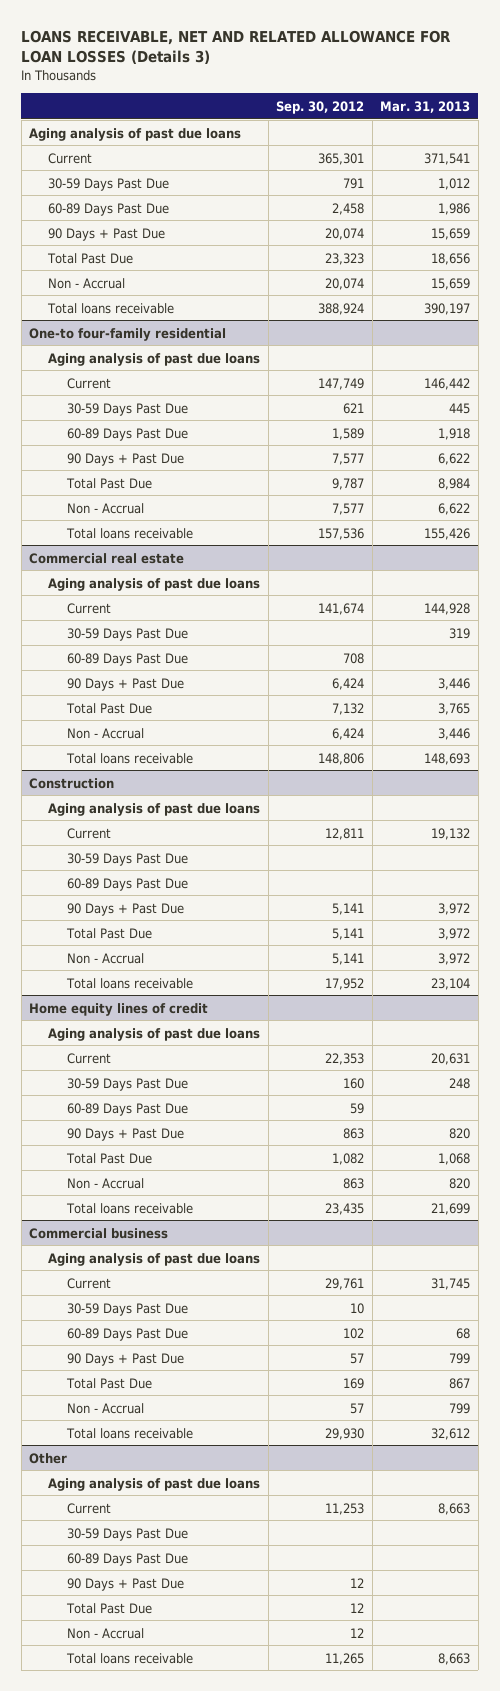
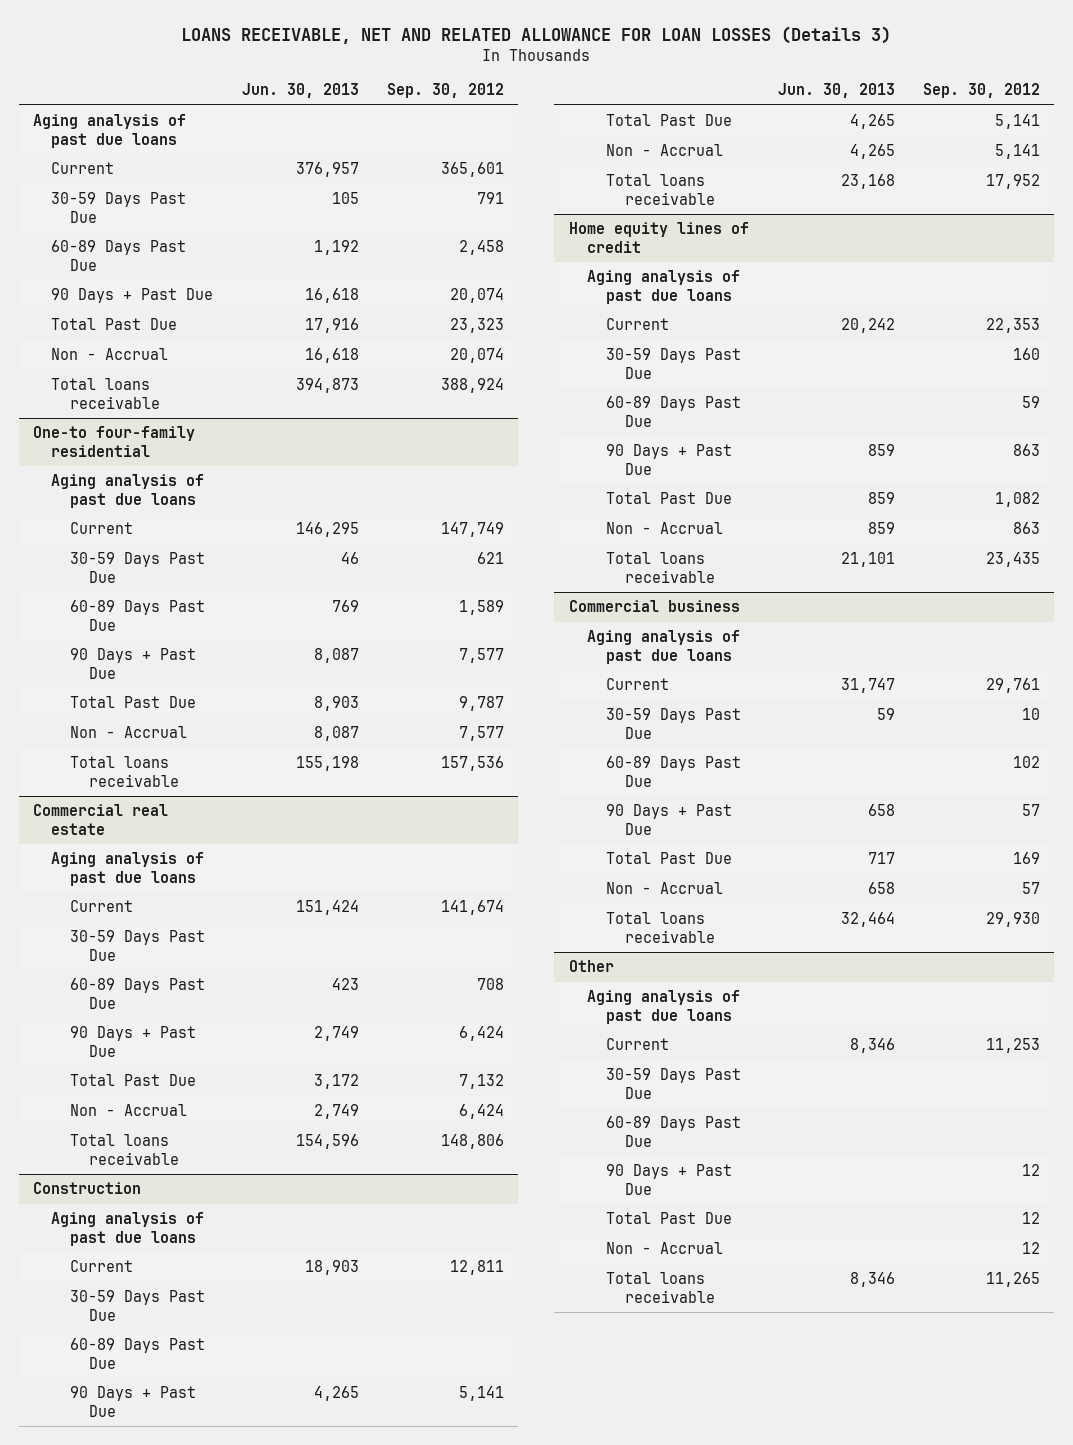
[380,100,471,113] Mar. 31, 2013 -> none
none -> [241,83,359,99] Jun. 30, 2013
[318,152,365,165] 365,301 -> [441,162,505,178] 365,601

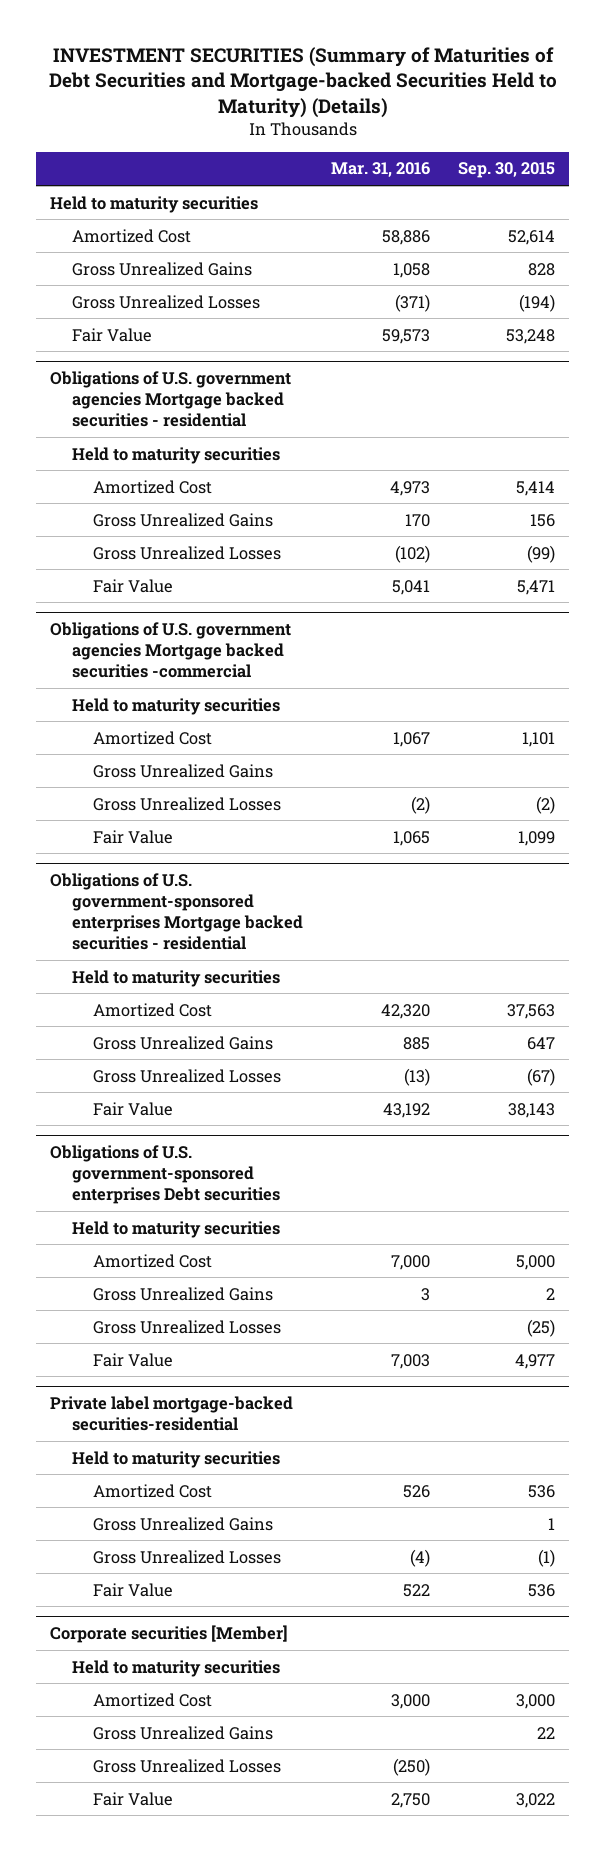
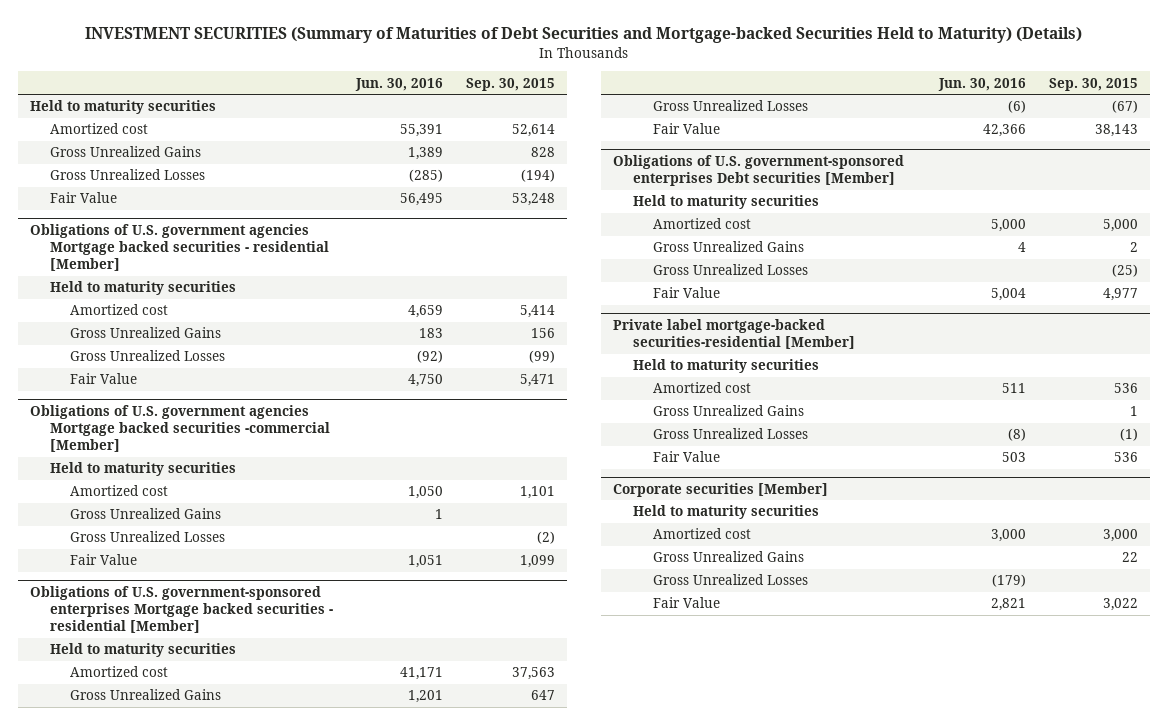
[330,162,430,178] Mar. 31, 2016 -> none
none -> [354,77,443,91] Jun. 30, 2016
[71,228,191,243] Amortized Cost -> [49,123,148,135] Amortized cost
[50,371,292,427] Obligations of U.S. government agencies Mortgage backed securities - residential -> [29,223,329,272] Obligations of U.S. government agencies Mortgage backed securities - residential [Member]
[93,479,213,494] Amortized Cost -> [69,304,168,316] Amortized cost
[50,622,292,678] Obligations of U.S. government agencies Mortgage backed securities -commercial -> [29,404,330,453] Obligations of U.S. government agencies Mortgage backed securities -commercial [Member]
[93,730,213,745] Amortized Cost -> [69,485,168,497] Amortized cost
[50,873,303,950] Obligations of U.S. government-sponsored enterprises Mortgage backed securities - residential -> [29,585,333,634] Obligations of U.S. government-sponsored enterprises Mortgage backed securities - residential [Member]
[93,1002,213,1017] Amortized Cost -> [69,666,168,678] Amortized cost
[50,1145,280,1204] Obligations of U.S. government-sponsored enterprises Debt securities -> [612,154,904,187] Obligations of U.S. government-sponsored enterprises Debt securities [Member]
[93,1253,213,1268] Amortized Cost -> [652,218,751,230] Amortized cost
[50,1396,294,1431] Private label mortgage-backed securities-residential -> [612,318,855,350] Private label mortgage-backed securities-residential [Member]
[93,1483,213,1498] Amortized Cost -> [652,382,751,394] Amortized cost
[93,1692,213,1707] Amortized Cost -> [652,528,751,540] Amortized cost

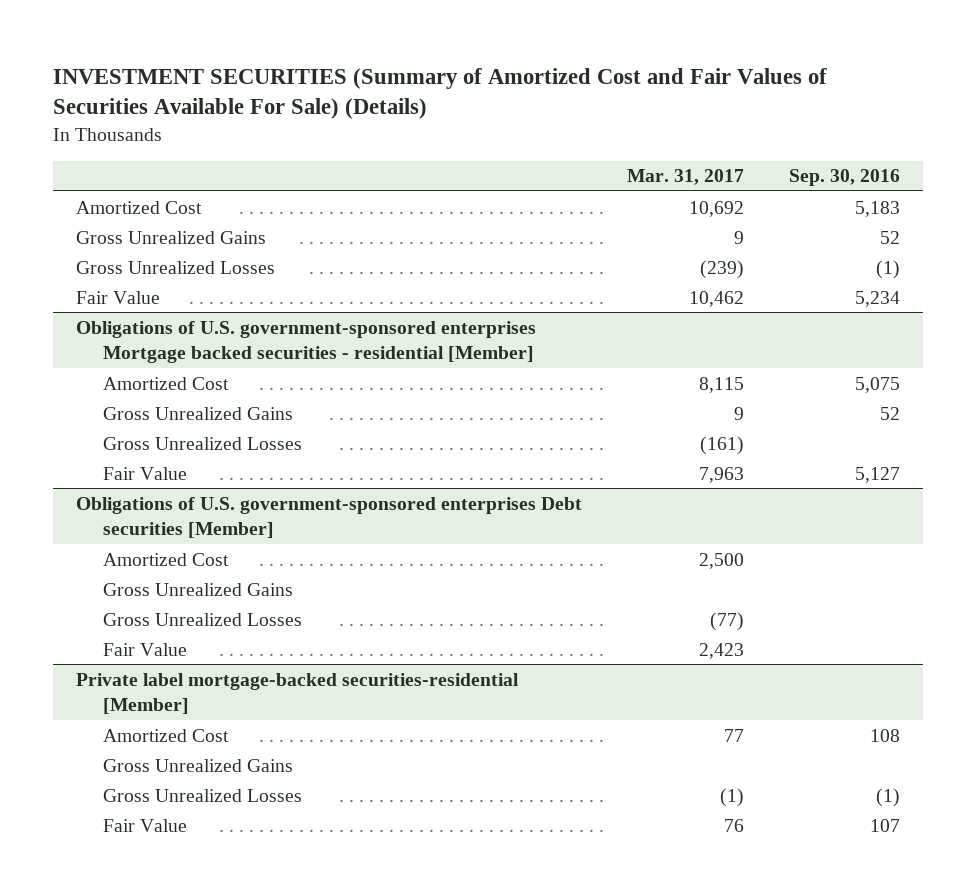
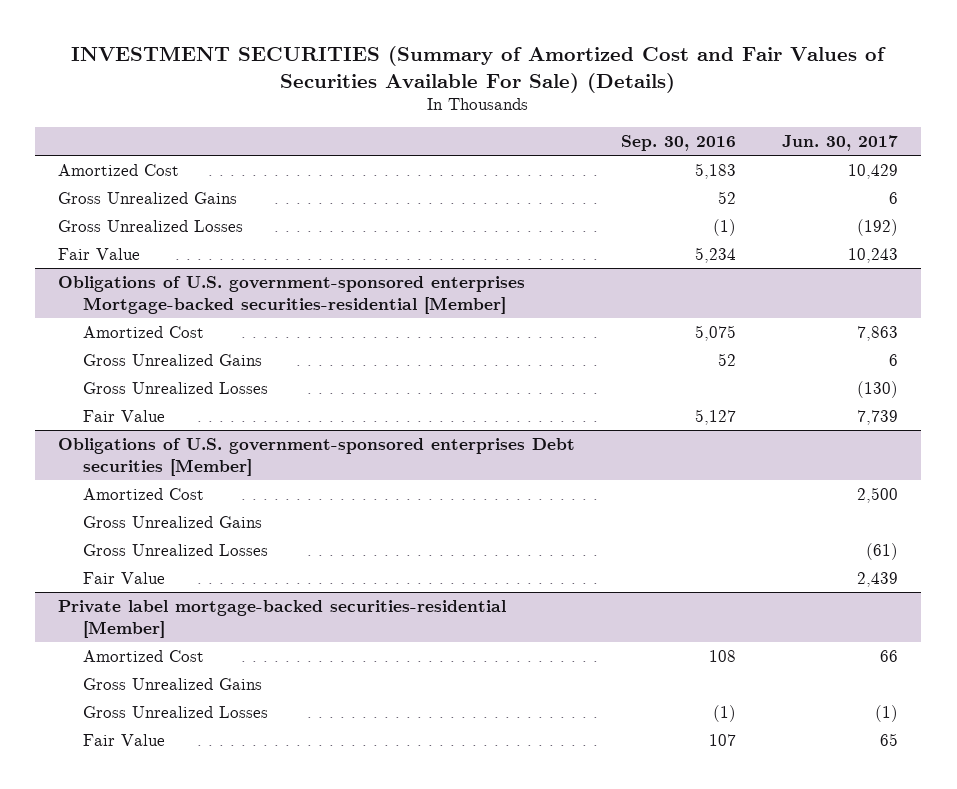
[626,169,744,186] Mar. 31, 2017 -> none
none -> [782,135,899,152] Jun. 30, 2017
[75,320,536,364] Obligations of U.S. government-sponsored enterprises Mortgage backed securities - residential [Member] -> [58,275,526,314] Obligations of U.S. government-sponsored enterprises Mortgage-backed securities-residential [Member]

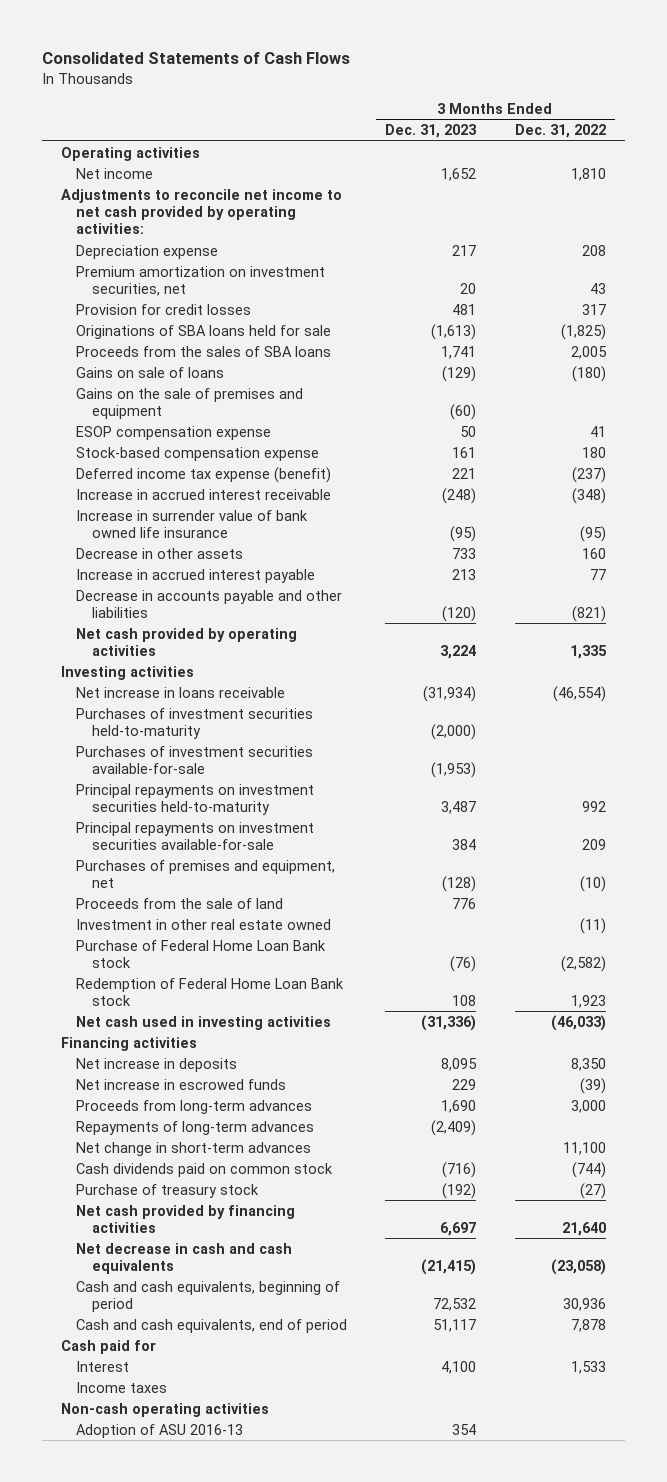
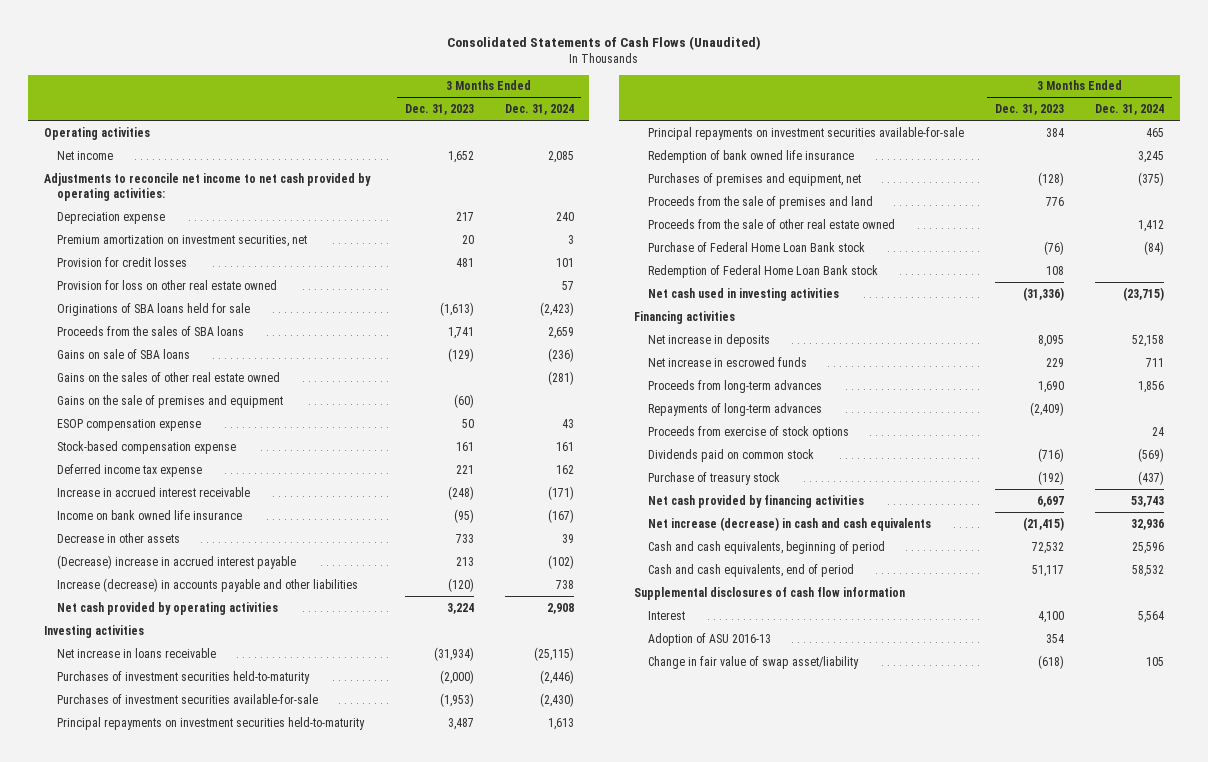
[41,52,350,65] Consolidated Statements of Cash Flows -> [447,35,762,50] Consolidated Statements of Cash Flows (Unaudited)
[514,124,606,139] Dec. 31, 2022 -> none
none -> [504,104,574,116] Dec. 31, 2024
none -> [57,279,278,290] Provision for loss on other real estate owned
[76,366,225,378] Gains on sale of loans -> [57,348,191,359] Gains on sale of SBA loans
none -> [57,371,281,382] Gains on the sales of other real estate owned
[76,466,332,483] Deferred income tax expense (benefit) -> [57,463,203,477] Deferred income tax expense
[76,509,309,538] Increase in surrender value of bank owned life insurance -> [57,509,243,520] Income on bank owned life insurance
[76,568,316,583] Increase in accrued interest payable -> [57,554,297,569] (Decrease) increase in accrued interest payable
[76,589,343,618] Decrease in accounts payable and other liabilities -> [57,577,359,592] Increase (decrease) in accounts payable and other liabilities
none -> [648,149,855,163] Redemption of bank owned life insurance
[76,918,332,930] Investment in other real estate owned -> none
[76,897,284,909] Proceeds from the sale of land -> [648,195,874,209] Proceeds from the sale of premises and land
none -> [648,218,896,229] Proceeds from the sale of other real estate owned
[76,1141,312,1156] Net change in short-term advances -> none
none -> [648,425,850,439] Proceeds from exercise of stock options
[76,1162,334,1177] Cash dividends paid on common stock -> [648,448,815,462] Dividends paid on common stock
[76,1242,293,1274] Net decrease in cash and cash equivalents -> [648,516,932,531] Net increase (decrease) in cash and cash equivalents
[61,1339,157,1354] Cash paid for -> none
none -> [634,586,906,600] Supplemental disclosures of cash flow information
[76,1381,168,1393] Income taxes -> none
[61,1402,270,1417] Non-cash operating activities -> none
none -> [648,655,860,669] Change in fair value of swap asset/liability

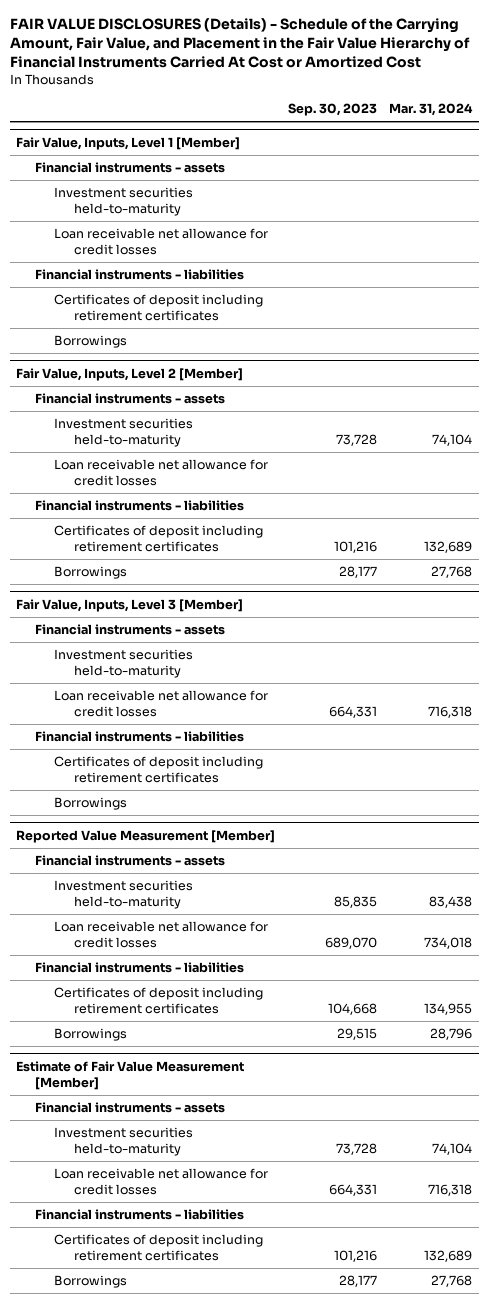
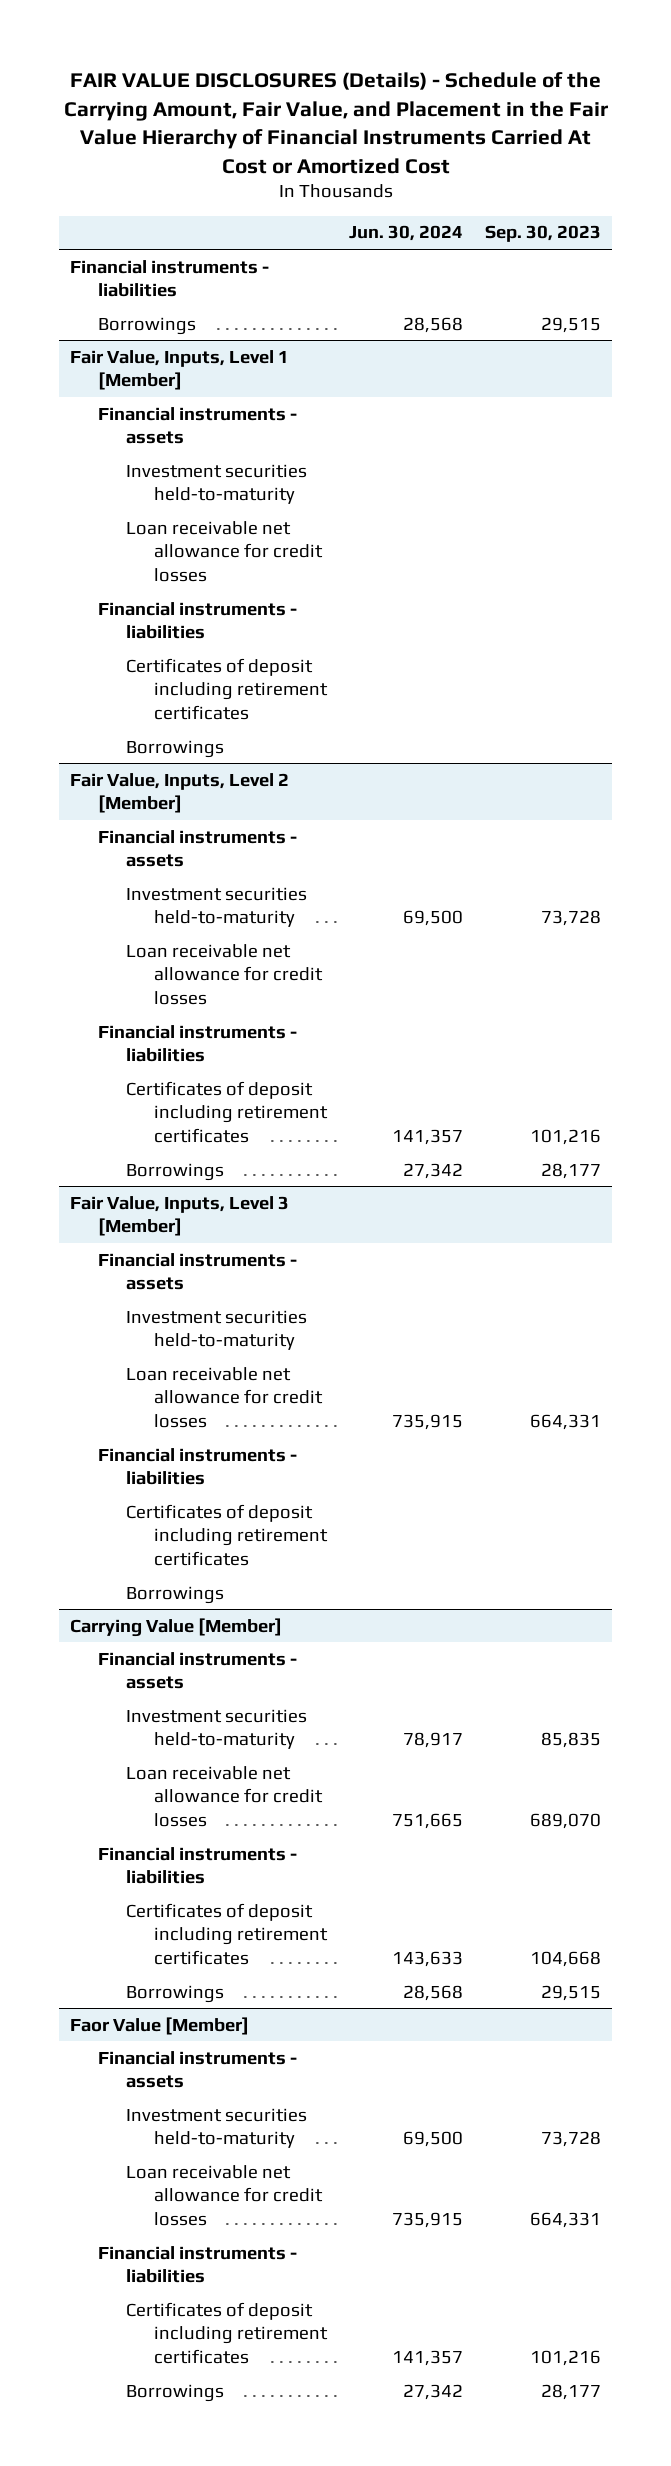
[389,103,474,117] Mar. 31, 2024 -> none
none -> [349,225,464,242] Jun. 30, 2024
none -> [69,259,269,298] Financial instruments - liabilities
none -> [97,316,196,335] Borrowings
[16,829,276,843] Reported Value Measurement [Member] -> [69,1617,282,1637] Carrying Value [Member]
[16,1060,245,1090] Estimate of Fair Value Measurement [Member] -> [69,2016,249,2035] Faor Value [Member]

